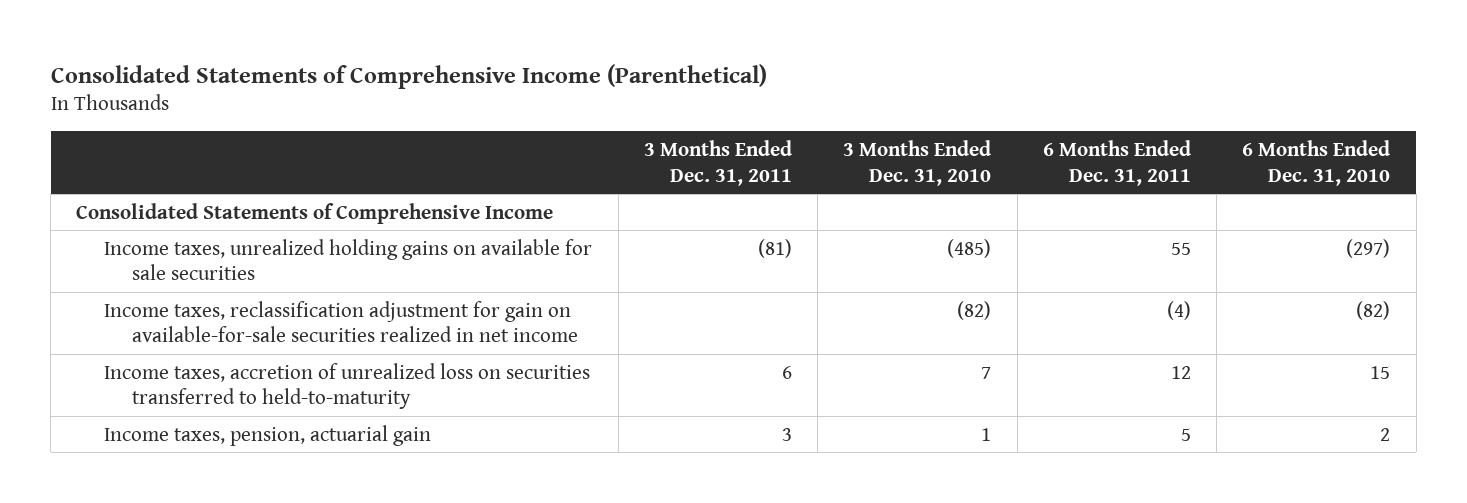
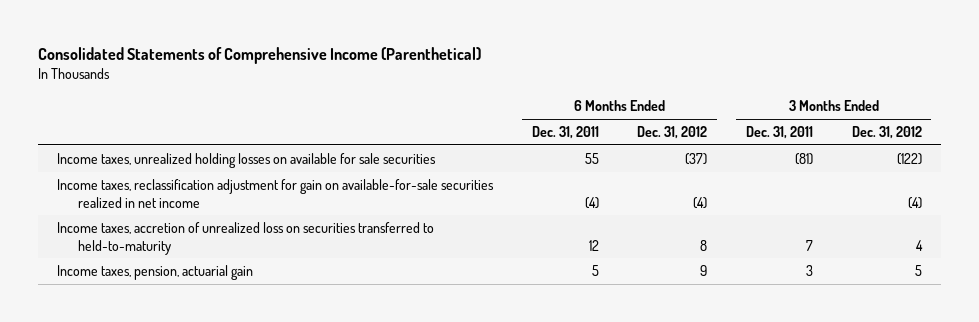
[843,139,992,186] 3 Months Ended Dec. 31, 2010 -> none
[1242,139,1391,186] 6 Months Ended Dec. 31, 2010 -> none
none -> [637,126,708,140] Dec. 31, 2012
none -> [851,126,922,140] Dec. 31, 2012
[76,202,554,224] Consolidated Statements of Comprehensive Income -> none
[104,238,593,281] Income taxes, unrealized holding gains on available for sale securities -> [57,153,437,169] Income taxes, unrealized holding losses on available for sale securities
[781,365,792,379] 6 -> [805,239,813,251] 7

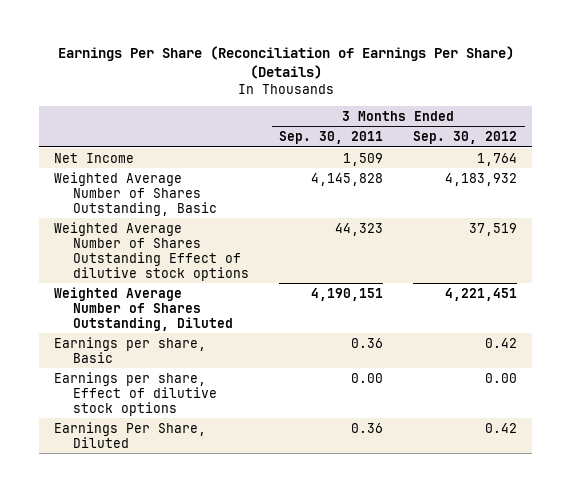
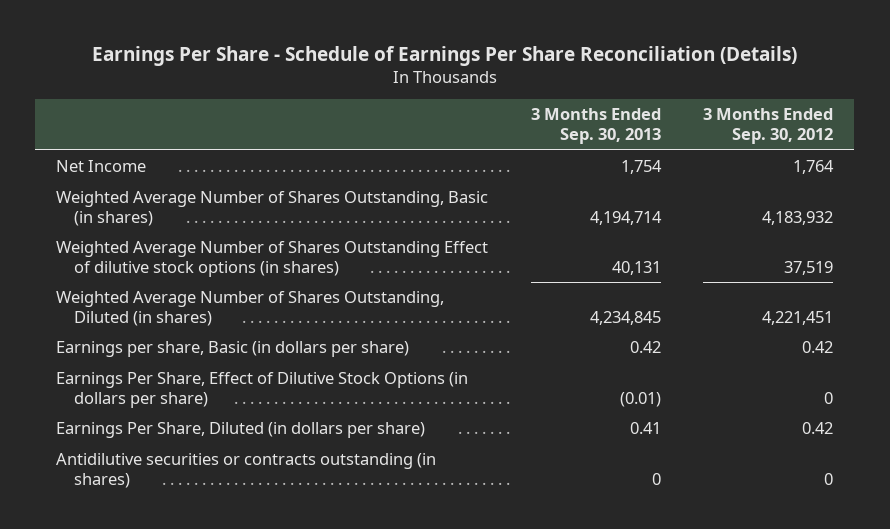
[57,46,514,80] Earnings Per Share (Reconciliation of Earnings Per Share) (Details) -> [91,45,797,66] Earnings Per Share - Schedule of Earnings Per Share Reconciliation (Details)
[279,130,384,144] Sep. 30, 2011 -> none
none -> [530,108,661,145] 3 Months Ended Sep. 30, 2013
[54,171,218,216] Weighted Average Number of Shares Outstanding, Basic -> [56,191,489,226] Weighted Average Number of Shares Outstanding, Basic (in shares)
[54,221,250,281] Weighted Average Number of Shares Outstanding Effect of dilutive stock options -> [56,241,489,277] Weighted Average Number of Shares Outstanding Effect of dilutive stock options (in shares)
[54,286,234,331] Weighted Average Number of Shares Outstanding, Diluted -> [56,291,445,326] Weighted Average Number of Shares Outstanding, Diluted (in shares)
[54,336,207,363] Earnings per share, Basic -> [56,341,410,358] Earnings per share, Basic (in dollars per share)
[54,371,218,416] Earnings per share, Effect of dilutive stock options -> [56,372,469,408] Earnings Per Share, Effect of Dilutive Stock Options (in dollars per share)
[485,372,518,383] 0.00 -> [824,391,834,404] 0
[54,421,207,448] Earnings Per Share, Diluted -> [56,422,426,439] Earnings Per Share, Diluted (in dollars per share)
none -> [56,453,437,488] Antidilutive securities or contracts outstanding (in shares)

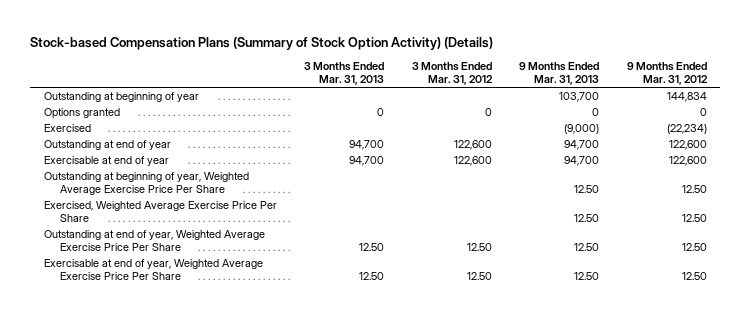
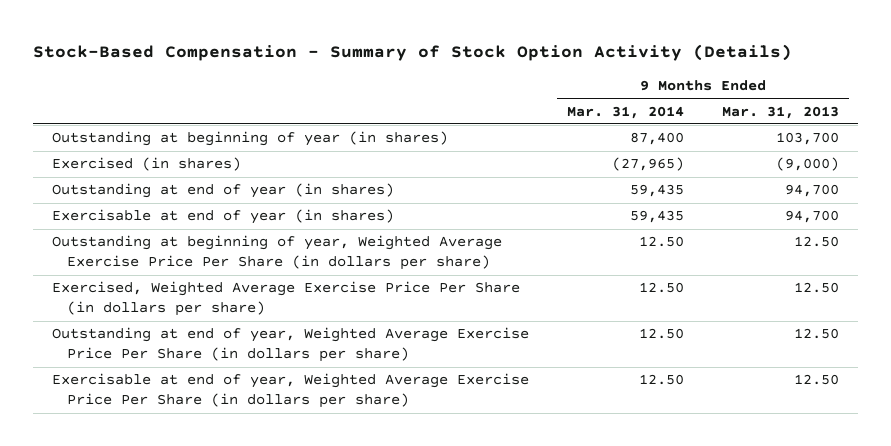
[29,37,493,51] Stock-based Compensation Plans (Summary of Stock Option Activity) (Details) -> [32,43,792,61] Stock-Based Compensation - Summary of Stock Option Activity (Details)
[304,62,385,86] 3 Months Ended Mar. 31, 2013 -> none
[411,62,493,86] 3 Months Ended Mar. 31, 2012 -> none
[626,62,708,86] 9 Months Ended Mar. 31, 2012 -> none
none -> [566,105,684,119] Mar. 31, 2014
[43,108,120,120] Options granted -> none
[43,92,199,103] Outstanding at beginning of year -> [51,131,448,147] Outstanding at beginning of year (in shares)
[43,124,91,133] Exercised -> [51,157,241,172] Exercised (in shares)
[43,140,171,151] Outstanding at end of year -> [51,183,394,199] Outstanding at end of year (in shares)
[43,156,169,167] Exercisable at end of year -> [51,209,394,225] Exercisable at end of year (in shares)
[43,172,249,196] Outstanding at beginning of year, Weighted Average Exercise Price Per Share -> [51,235,502,271] Outstanding at beginning of year, Weighted Average Exercise Price Per Share (in dollars per share)
[43,201,277,223] Exercised, Weighted Average Exercise Price Per Share -> [51,281,520,317] Exercised, Weighted Average Exercise Price Per Share (in dollars per share)
[43,230,265,252] Outstanding at end of year, Weighted Average Exercise Price Per Share -> [51,327,529,363] Outstanding at end of year, Weighted Average Exercise Price Per Share (in dollars per share)
[43,259,263,281] Exercisable at end of year, Weighted Average Exercise Price Per Share -> [51,373,529,409] Exercisable at end of year, Weighted Average Exercise Price Per Share (in dollars per share)

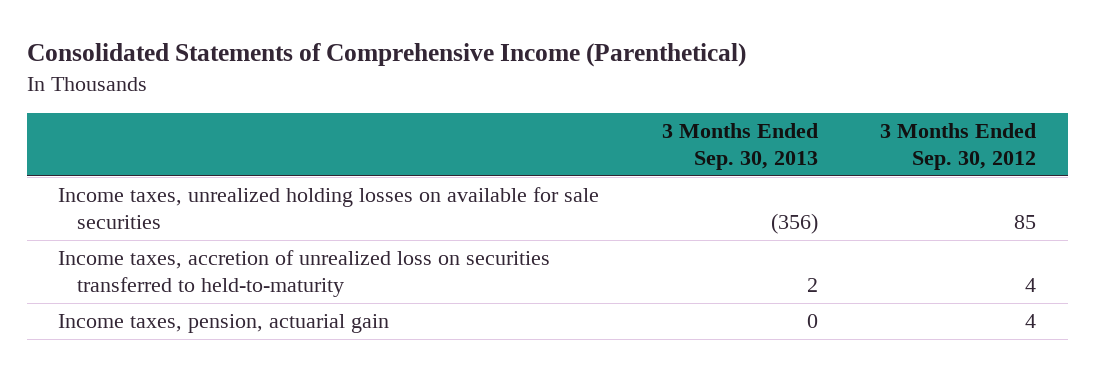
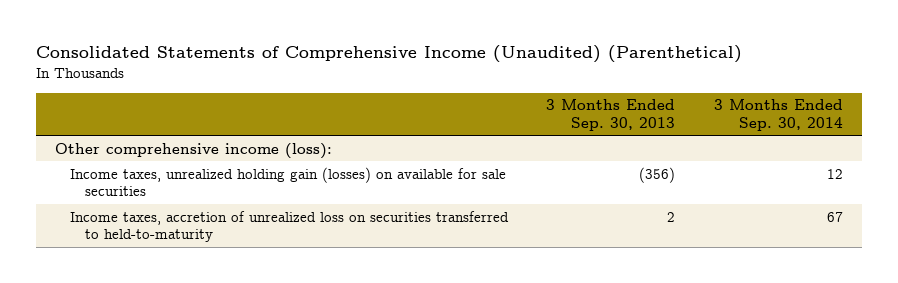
[26,43,746,68] Consolidated Statements of Comprehensive Income (Parenthetical) -> [35,45,742,64] Consolidated Statements of Comprehensive Income (Unaudited) (Parenthetical)
[880,123,1037,170] 3 Months Ended Sep. 30, 2012 -> none
none -> [713,99,843,131] 3 Months Ended Sep. 30, 2014
none -> [55,142,333,159] Other comprehensive income (loss):
[58,187,600,229] Income taxes, unrealized holding losses on available for sale securities -> [70,166,507,197] Income taxes, unrealized holding gain (losses) on available for sale securities
[58,314,390,334] Income taxes, pension, actuarial gain -> none

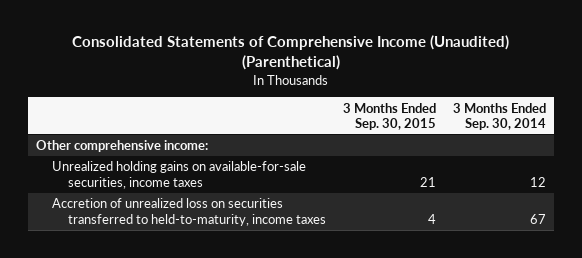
[546,99,676,131] 3 Months Ended Sep. 30, 2013 -> none
none -> [342,102,436,130] 3 Months Ended Sep. 30, 2015
[55,142,333,159] Other comprehensive income (loss): -> [35,140,208,153] Other comprehensive income:
[70,166,507,197] Income taxes, unrealized holding gain (losses) on available for sale securities -> [51,161,306,189] Unrealized holding gains on available-for-sale securities, income taxes
[70,210,510,243] Income taxes, accretion of unrealized loss on securities transferred to held-to-maturity -> [51,198,326,226] Accretion of unrealized loss on securities transferred to held-to-maturity, income taxes

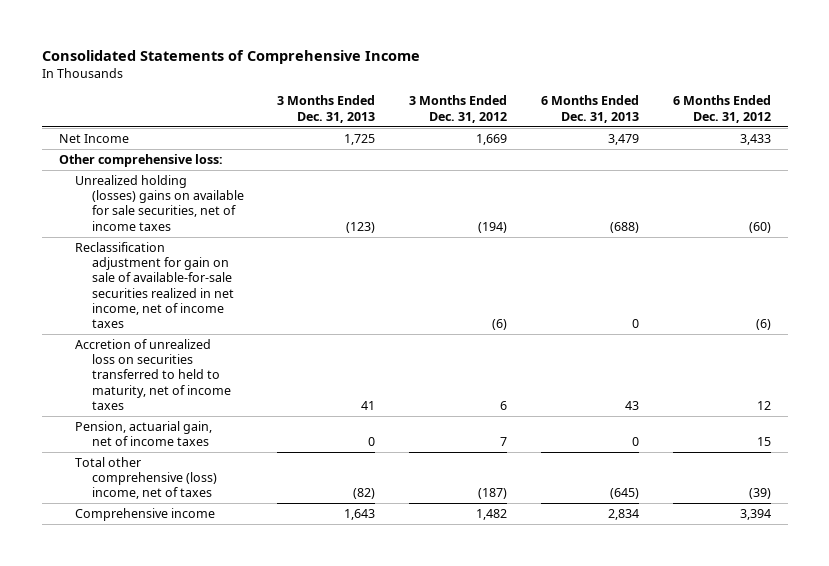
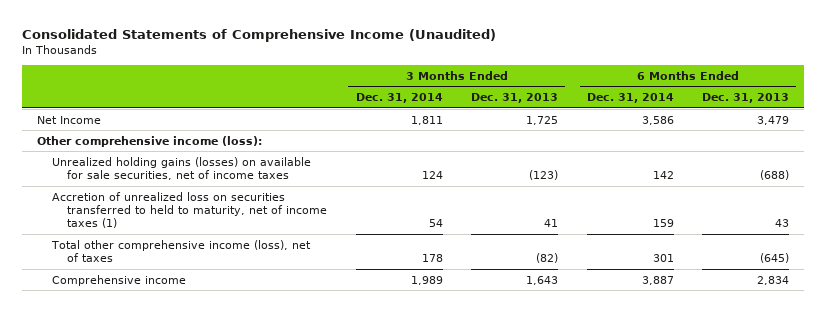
[41,50,420,65] Consolidated Statements of Comprehensive Income -> [22,29,497,43] Consolidated Statements of Comprehensive Income (Unaudited)
[409,95,508,123] 3 Months Ended Dec. 31, 2012 -> none
[672,95,771,123] 6 Months Ended Dec. 31, 2012 -> none
none -> [355,93,443,104] Dec. 31, 2014
none -> [586,93,674,104] Dec. 31, 2014
[75,241,234,328] Reclassification adjustment for gain on sale of available-for-sale securities realized in net income, net of income taxes -> none
[75,420,213,447] Pension, actuarial gain, net of income taxes -> none
[58,153,223,167] Other comprehensive loss: -> [36,135,262,147] Other comprehensive income (loss):
[75,174,244,231] Unrealized holding (losses) gains on available for sale securities, net of income taxes -> [51,156,311,181] Unrealized holding gains (losses) on available for sale securities, net of income taxes
[75,338,231,410] Accretion of unrealized loss on securities transferred to held to maturity, net of income taxes -> [51,191,327,229] Accretion of unrealized loss on securities transferred to held to maturity, net of income taxes (1)
[75,456,217,500] Total other comprehensive (loss) income, net of taxes -> [50,239,311,263] Total other comprehensive income (loss), net of taxes

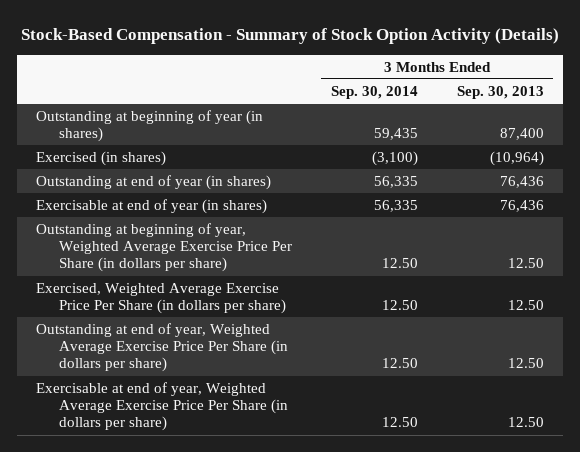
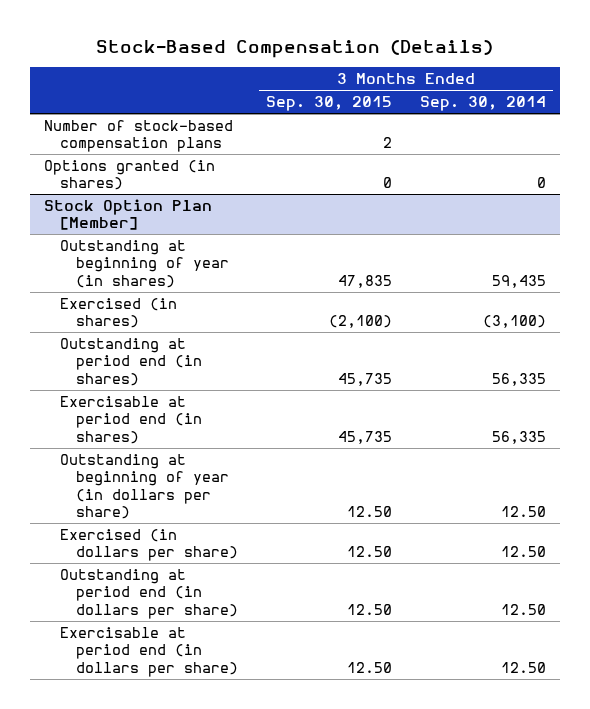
[21,28,560,45] Stock-Based Compensation - Summary of Stock Option Activity (Details) -> [96,39,494,58] Stock-Based Compensation (Details)
[456,85,544,99] Sep. 30, 2013 -> none
none -> [266,96,393,112] Sep. 30, 2015
none -> [43,120,233,153] Number of stock-based compensation plans
none -> [43,160,215,191] Options granted (in shares)
none -> [43,199,212,231] Stock Option Plan [Member]
[36,174,272,190] Outstanding at end of year (in shares) -> [60,338,203,386] Outstanding at period end (in shares)
[36,198,268,214] Exercisable at end of year (in shares) -> [60,396,203,444] Exercisable at period end (in shares)
[36,222,292,273] Outstanding at beginning of year, Weighted Average Exercise Price Per Share (in dollars per share) -> [60,454,230,519] Outstanding at beginning of year (in dollars per share)
[36,282,286,315] Exercised, Weighted Average Exercise Price Per Share (in dollars per share) -> [60,529,239,562] Exercised (in dollars per share)
[36,322,288,373] Outstanding at end of year, Weighted Average Exercise Price Per Share (in dollars per share) -> [60,569,239,619] Outstanding at period end (in dollars per share)
[36,381,288,432] Exercisable at end of year, Weighted Average Exercise Price Per Share (in dollars per share) -> [60,627,239,677] Exercisable at period end (in dollars per share)

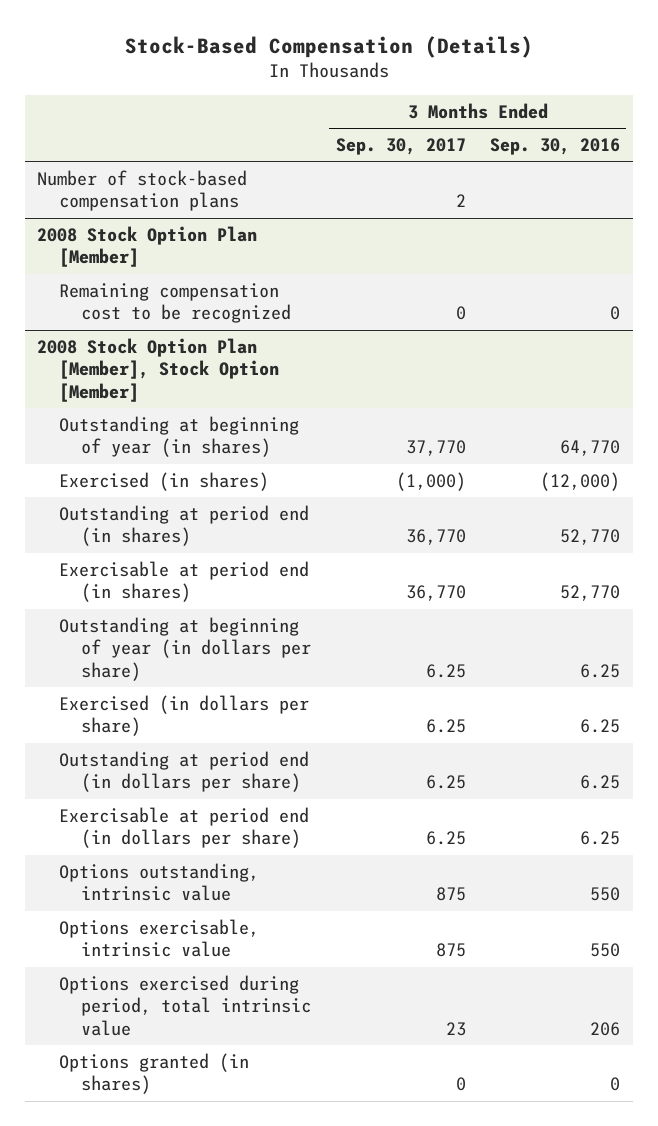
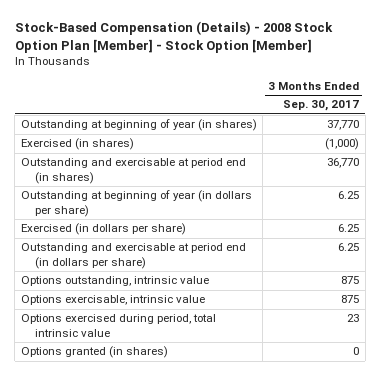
[124,35,533,58] Stock-Based Compensation (Details) -> [14,21,333,53] Stock-Based Compensation (Details) - 2008 Stock Option Plan [Member] - Stock Option [Member]
[490,138,621,156] Sep. 30, 2016 -> none
[37,169,248,212] Number of stock-based compensation plans -> none
[37,225,258,268] 2008 Stock Option Plan [Member] -> none
[59,282,292,324] Remaining compensation cost to be recognized -> none
[37,337,280,402] 2008 Stock Option Plan [Member], Stock Option [Member] -> none
[59,504,310,547] Outstanding at period end (in shares) -> none
[59,560,310,603] Exercisable at period end (in shares) -> [20,158,246,184] Outstanding and exercisable at period end (in shares)
[59,750,310,793] Outstanding at period end (in dollars per share) -> none
[59,806,310,849] Exercisable at period end (in dollars per share) -> [20,243,246,269] Outstanding and exercisable at period end (in dollars per share)

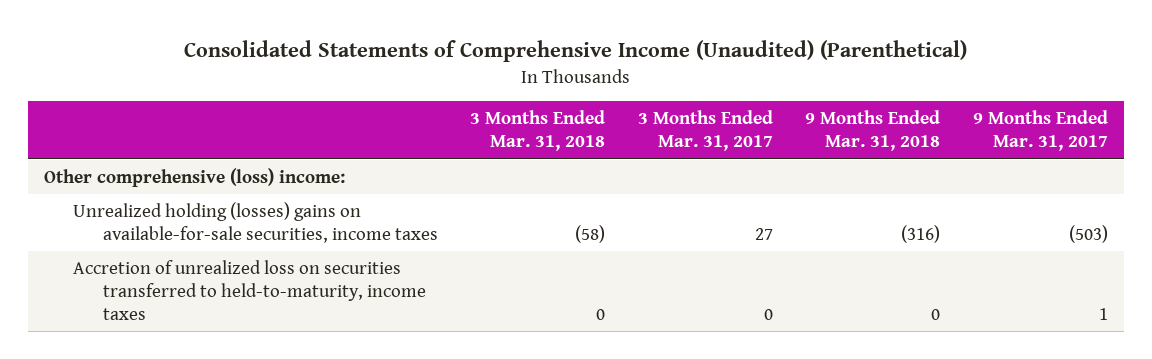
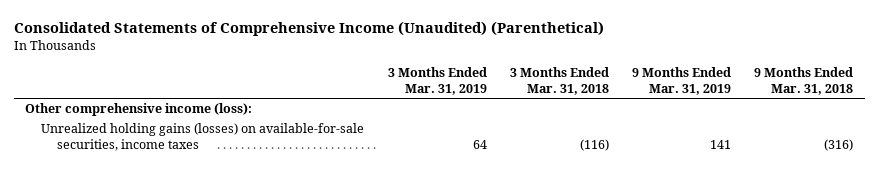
[637,110,773,152] 3 Months Ended Mar. 31, 2017 -> none
[972,110,1108,152] 9 Months Ended Mar. 31, 2017 -> none
none -> [387,66,487,95] 3 Months Ended Mar. 31, 2019
none -> [632,66,732,95] 9 Months Ended Mar. 31, 2019
[73,260,426,320] Accretion of unrealized loss on securities transferred to held-to-maturity, income taxes -> none
[44,168,346,188] Other comprehensive (loss) income: -> [25,103,253,117] Other comprehensive income (loss):
[73,202,438,243] Unrealized holding (losses) gains on available-for-sale securities, income taxes -> [41,123,365,152] Unrealized holding gains (losses) on available-for-sale securities, income taxes
[575,224,606,243] (58) -> [579,139,609,152] (116)

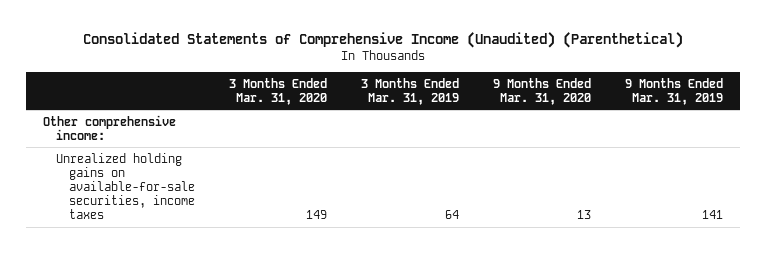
[509,66,609,95] 3 Months Ended Mar. 31, 2018 -> none
[754,66,854,95] 9 Months Ended Mar. 31, 2018 -> none
none -> [229,77,328,106] 3 Months Ended Mar. 31, 2020
none -> [493,77,592,106] 9 Months Ended Mar. 31, 2020
[25,103,253,117] Other comprehensive income (loss): -> [43,114,177,140] Other comprehensive income:
[41,123,365,152] Unrealized holding gains (losses) on available-for-sale securities, income taxes -> [56,152,196,220] Unrealized holding gains on available-for-sale securities, income taxes

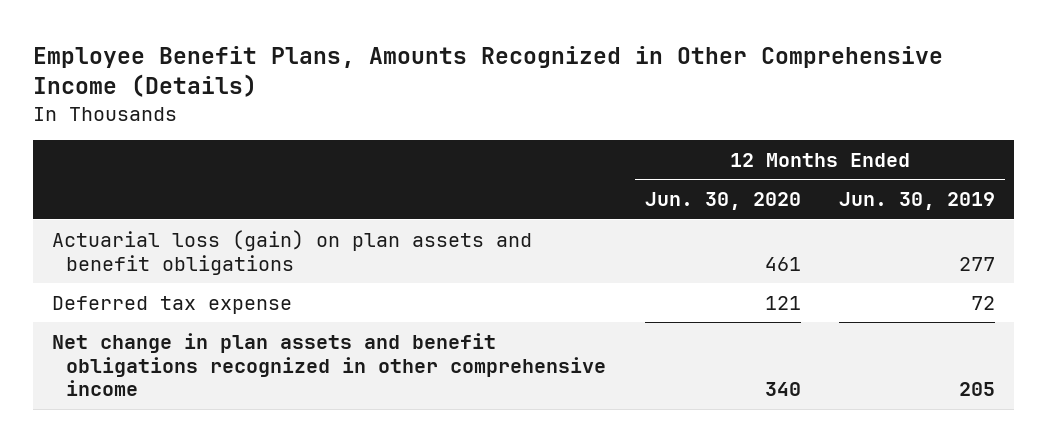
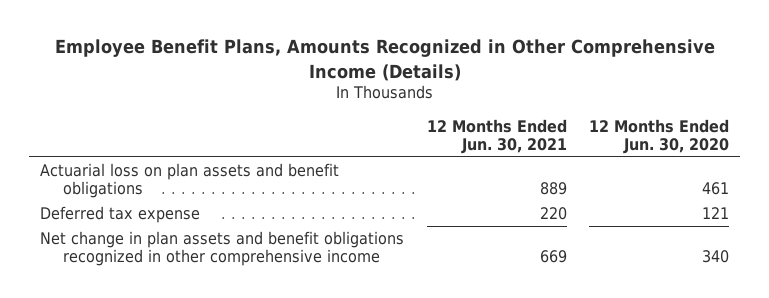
[839,192,996,211] Jun. 30, 2019 -> none
none -> [426,118,567,154] 12 Months Ended Jun. 30, 2021
[52,229,533,275] Actuarial loss (gain) on plan assets and benefit obligations -> [40,163,340,199] Actuarial loss on plan assets and benefit obligations

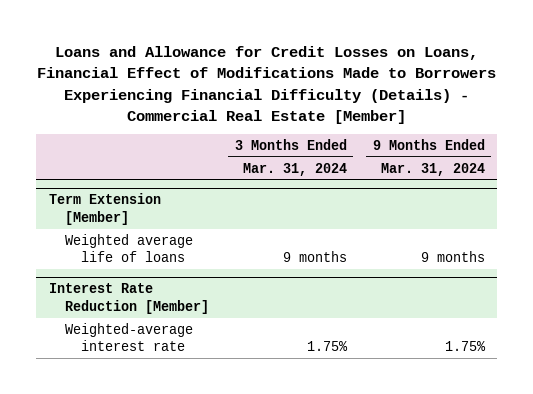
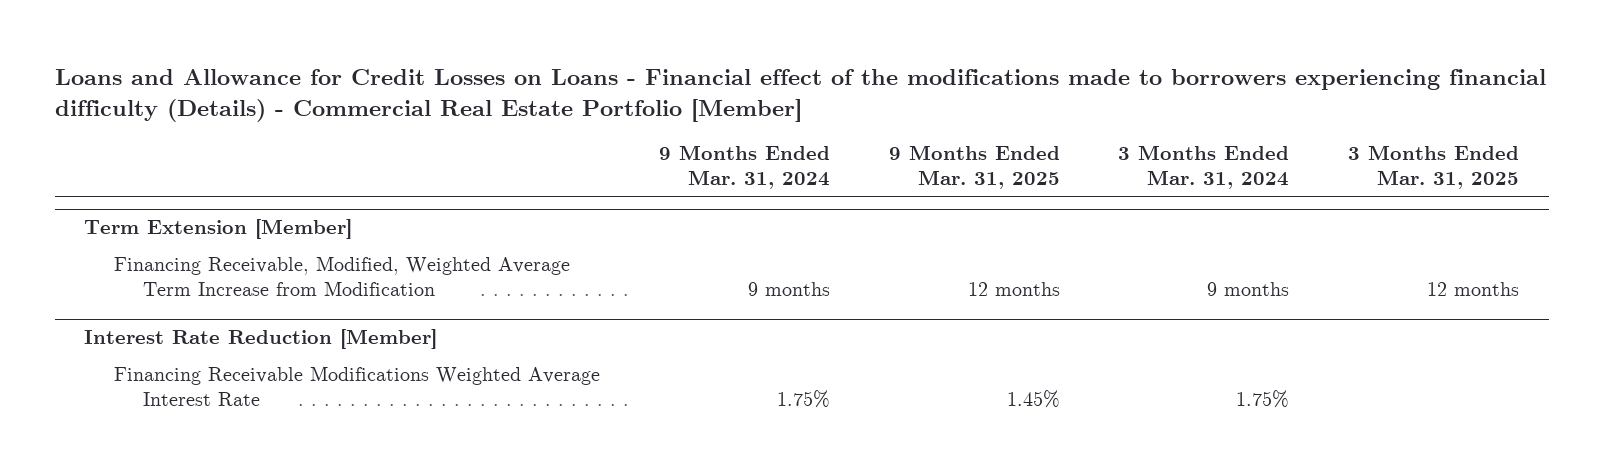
[36,46,496,124] Loans and Allowance for Credit Losses on Loans, Financial Effect of Modifications Made to Borrowers Experiencing Financial Difficulty (Details) - Commercial Real Estate [Member] -> [54,69,1546,122] Loans and Allowance for Credit Losses on Loans - Financial effect of the modifications made to borrowers experiencing financial difficulty (Details) - Commercial Real Estate Portfolio [Member]
none -> [888,145,1060,190] 9 Months Ended Mar. 31, 2025
none -> [1348,145,1520,190] 3 Months Ended Mar. 31, 2025
[64,233,193,263] Weighted average life of loans -> [113,255,570,296] Financing Receivable, Modified, Weighted Average Term Increase from Modification
[64,322,193,352] Weighted-average interest rate -> [113,365,600,406] Financing Receivable Modifications Weighted Average Interest Rate

